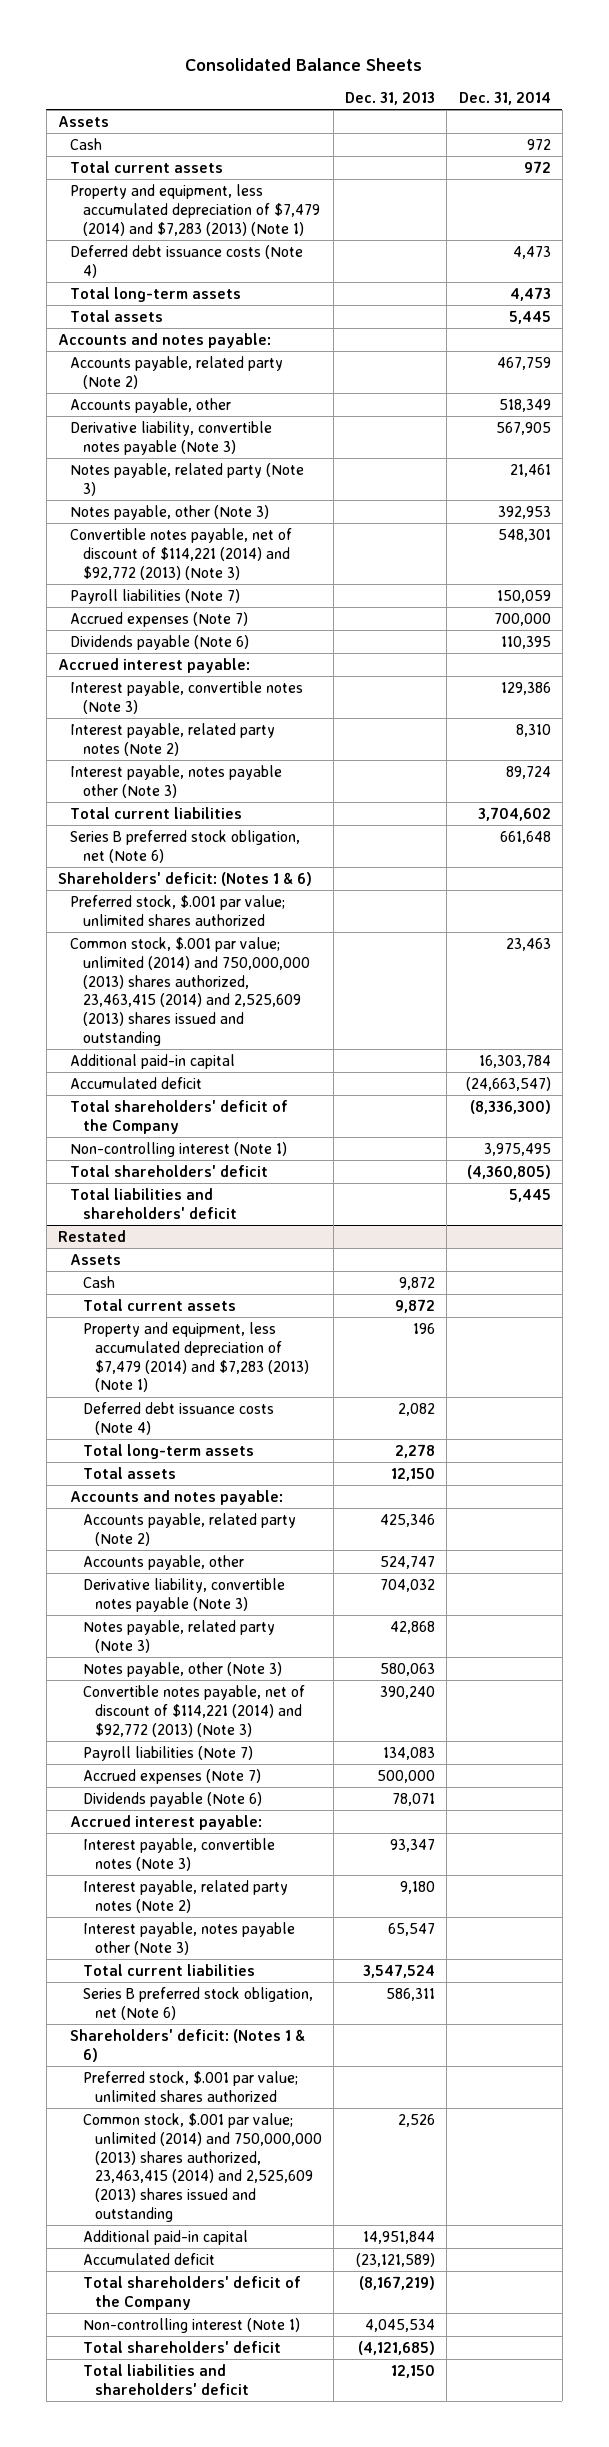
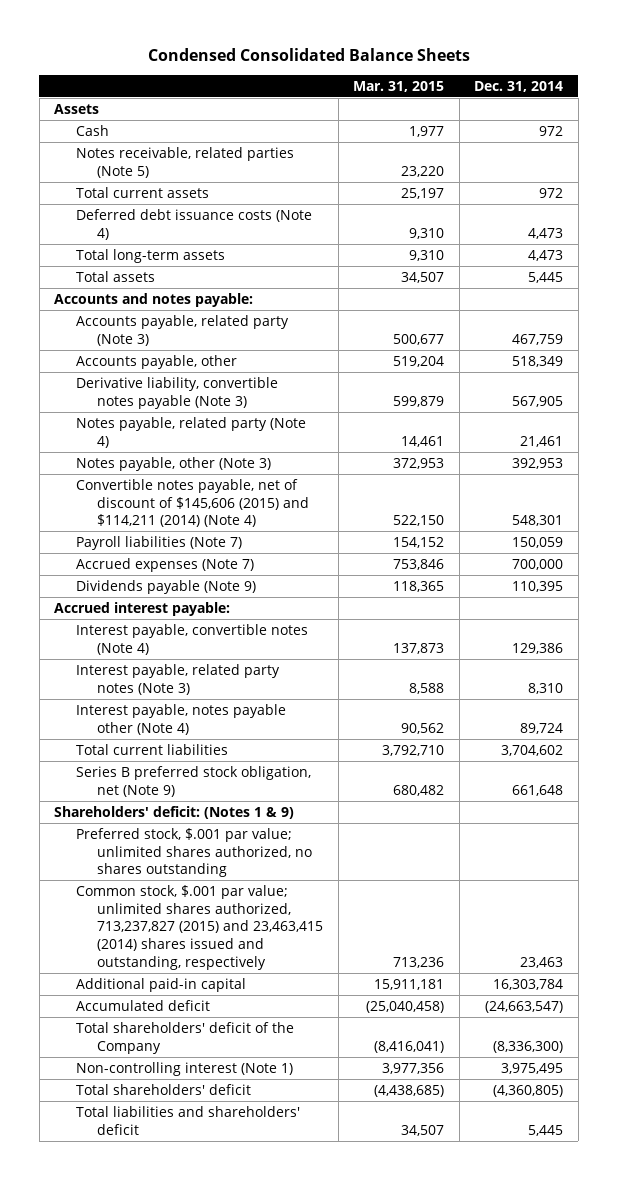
[185,57,423,71] Consolidated Balance Sheets -> [147,47,470,61] Condensed Consolidated Balance Sheets
[345,91,436,105] Dec. 31, 2013 -> none
none -> [353,80,445,92] Mar. 31, 2015
none -> [75,146,294,178] Notes receivable, related parties (Note 5)
[70,183,320,236] Property and equipment, less accumulated depreciation of $7,479 (2014) and $7,283 (2013) (Note 1) -> none
[70,355,284,389] Accounts payable, related party (Note 2) -> [75,314,289,346] Accounts payable, related party (Note 3)
[70,462,305,496] Notes payable, related party (Note 3) -> [75,416,306,448] Notes payable, related party (Note 4)
[70,527,293,580] Convertible notes payable, net of discount of $114,221 (2014) and $92,772 (2013) (Note 3) -> [75,478,310,528] Convertible notes payable, net of discount of $145,606 (2015) and $114,211 (2014) (Note 4)
[70,634,250,650] Dividends payable (Note 6) -> [75,579,256,594] Dividends payable (Note 9)
[70,680,304,714] Interest payable, convertible notes (Note 3) -> [75,623,308,655] Interest payable, convertible notes (Note 4)
[70,722,276,756] Interest payable, related party notes (Note 2) -> [75,663,280,695] Interest payable, related party notes (Note 3)
[70,764,283,798] Interest payable, notes payable other (Note 3) -> [75,703,286,735] Interest payable, notes payable other (Note 4)
[70,829,301,863] Series B preferred stock obligation, net (Note 6) -> [75,765,311,797] Series B preferred stock obligation, net (Note 9)
[58,871,313,886] Shareholders' deficit: (Notes 1 & 6) -> [54,805,295,819] Shareholders' deficit: (Notes 1 & 9)
[70,894,286,926] Preferred stock, $.001 par value; unlimited shares authorized -> [75,827,313,878] Preferred stock, $.001 par value; unlimited shares authorized, no shares outstanding
[70,936,310,1047] Common stock, $.001 par value; unlimited (2014) and 750,000,000 (2013) shares authorized, 23,463,415 (2014) and 2,525,609 (2013) shares issued and outstanding -> [75,884,324,970] Common stock, $.001 par value; unlimited shares authorized, 713,237,827 (2015) and 23,463,415 (2014) shares issued and outstanding, respectively
[58,1229,127,1242] Restated -> none
[70,1253,122,1265] Assets -> none
[82,1275,115,1288] Cash -> none
[82,1298,236,1311] Total current assets -> none
[82,1321,309,1393] Property and equipment, less accumulated depreciation of $7,479 (2014) and $7,283 (2013) (Note 1) -> none
[82,1401,274,1435] Deferred debt issuance costs (Note 4) -> none
[82,1443,254,1459] Total long-term assets -> none
[82,1466,176,1479] Total assets -> none
[70,1489,284,1505] Accounts and notes payable: -> none
[82,1512,296,1546] Accounts payable, related party (Note 2) -> none
[82,1554,244,1570] Accounts payable, other -> none
[82,1577,285,1612] Derivative liability, convertible notes payable (Note 3) -> none
[82,1619,275,1653] Notes payable, related party (Note 3) -> none
[82,1661,282,1677] Notes payable, other (Note 3) -> none
[82,1684,305,1737] Convertible notes payable, net of discount of $114,221 (2014) and $92,772 (2013) (Note 3) -> none
[82,1745,253,1761] Payroll liabilities (Note 7) -> none
[82,1768,261,1784] Accrued expenses (Note 7) -> none
[82,1791,262,1807] Dividends payable (Note 6) -> none
[70,1814,263,1830] Accrued interest payable: -> none
[82,1837,275,1871] Interest payable, convertible notes (Note 3) -> none
[82,1879,288,1913] Interest payable, related party notes (Note 2) -> none
[82,1921,295,1955] Interest payable, notes payable other (Note 3) -> none
[82,1963,255,1976] Total current liabilities -> none
[82,1986,313,2020] Series B preferred stock obligation, net (Note 6) -> none
[70,2028,306,2062] Shareholders' deficit: (Notes 1 & 6) -> none
[82,2070,298,2102] Preferred stock, $.001 par value; unlimited shares authorized -> none
[82,2112,322,2223] Common stock, $.001 par value; unlimited (2014) and 750,000,000 (2013) shares authorized, 23,463,415 (2014) and 2,525,609 (2013) shares issued and outstanding -> none
[82,2229,248,2245] Additional paid-in capital -> none
[82,2252,215,2265] Accumulated deficit -> none
[82,2275,301,2310] Total shareholders' deficit of the Company -> none
[82,2317,300,2333] Non-controlling interest (Note 1) -> none
[82,2340,281,2353] Total shareholders' deficit -> none
[82,2363,249,2395] Total liabilities and shareholders' deficit -> none

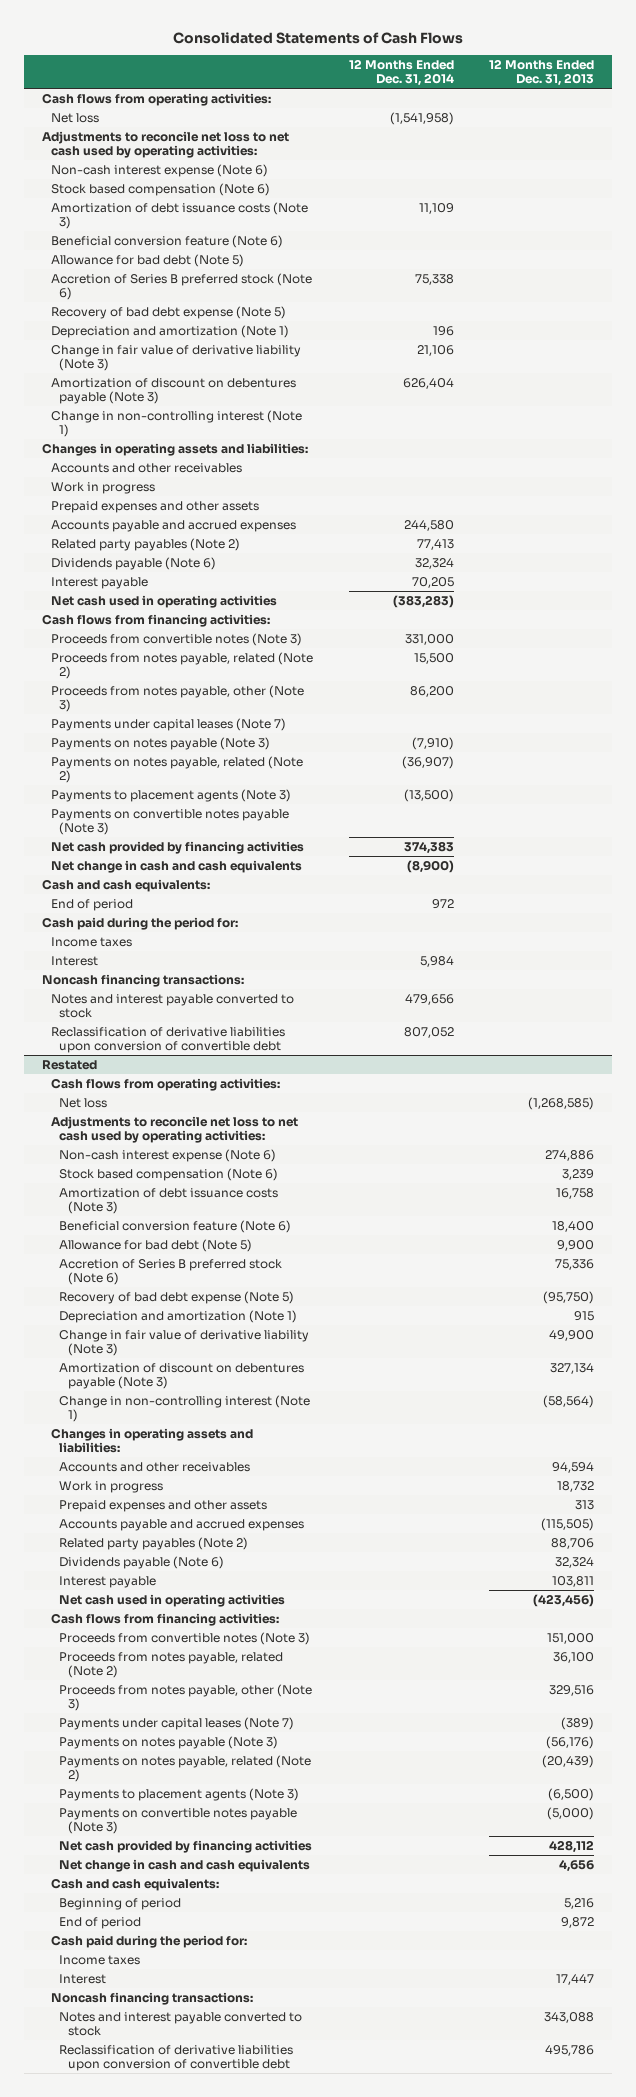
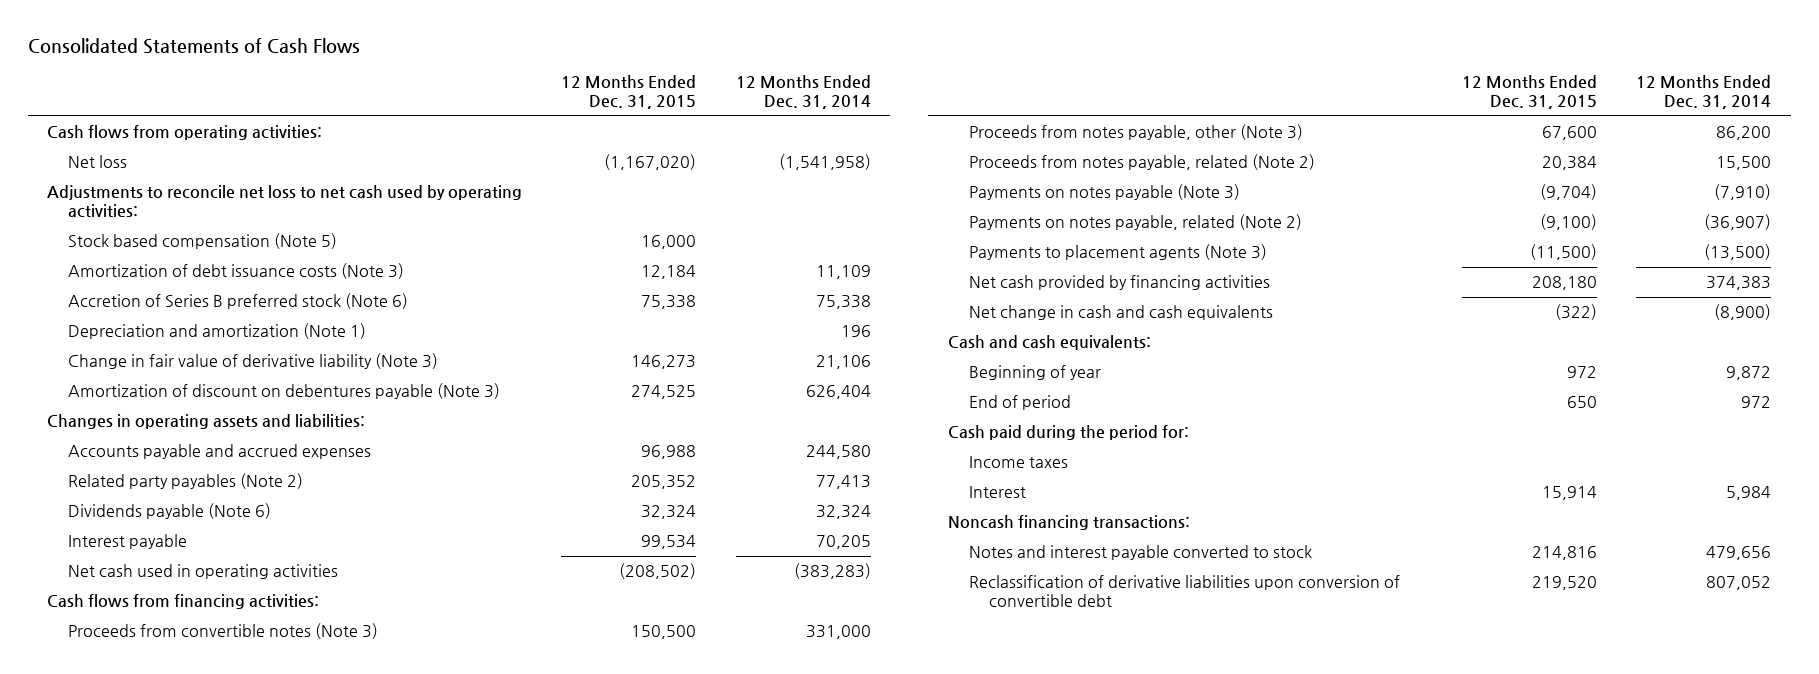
[489,58,595,87] 12 Months Ended Dec. 31, 2013 -> none
none -> [561,75,697,110] 12 Months Ended Dec. 31, 2015
[50,163,268,177] Non-cash interest expense (Note 6) -> none
[50,182,270,196] Stock based compensation (Note 6) -> [67,233,337,250] Stock based compensation (Note 5)
[50,234,283,248] Beneficial conversion feature (Note 6) -> none
[50,253,244,267] Allowance for bad debt (Note 5) -> none
[50,305,286,319] Recovery of bad debt expense (Note 5) -> none
[50,409,302,438] Change in non-controlling interest (Note 1) -> none
[50,462,242,473] Accounts and other receivables -> none
[50,481,155,494] Work in progress -> none
[50,500,259,513] Prepaid expenses and other assets -> none
[50,717,286,731] Payments under capital leases (Note 7) -> none
[50,651,313,680] Proceeds from notes payable, related (Note 2) -> [968,154,1315,171] Proceeds from notes payable, related (Note 2)
[50,808,289,836] Payments on convertible notes payable (Note 3) -> none
none -> [968,365,1101,381] Beginning of year
[42,1059,98,1070] Restated -> none
[50,1077,280,1091] Cash flows from operating activities: -> none
[59,1097,108,1108] Net loss -> none
[50,1115,298,1144] Adjustments to reconcile net loss to net cash used by operating activities: -> none
[59,1148,277,1162] Non-cash interest expense (Note 6) -> none
[59,1167,279,1181] Stock based compensation (Note 6) -> none
[59,1187,279,1215] Amortization of debt issuance costs (Note 3) -> none
[59,1219,292,1233] Beneficial conversion feature (Note 6) -> none
[59,1238,253,1252] Allowance for bad debt (Note 5) -> none
[59,1258,283,1286] Accretion of Series B preferred stock (Note 6) -> none
[59,1290,295,1304] Recovery of bad debt expense (Note 5) -> none
[59,1309,298,1323] Depreciation and amortization (Note 1) -> none
[59,1329,310,1357] Change in fair value of derivative liability (Note 3) -> none
[59,1362,305,1390] Amortization of discount on debentures payable (Note 3) -> none
[59,1394,311,1423] Change in non-controlling interest (Note 1) -> none
[50,1427,253,1454] Changes in operating assets and liabilities: -> none
[59,1461,251,1472] Accounts and other receivables -> none
[59,1480,164,1493] Work in progress -> none
[59,1499,268,1512] Prepaid expenses and other assets -> none
[59,1518,305,1531] Accounts payable and accrued expenses -> none
[59,1536,249,1550] Related party payables (Note 2) -> none
[59,1555,225,1569] Dividends payable (Note 6) -> none
[59,1575,157,1588] Interest payable -> none
[59,1593,286,1607] Net cash used in operating activities -> none
[50,1612,279,1626] Cash flows from financing activities: -> none
[59,1631,311,1645] Proceeds from convertible notes (Note 3) -> none
[59,1651,284,1679] Proceeds from notes payable, related (Note 2) -> none
[59,1683,313,1712] Proceeds from notes payable, other (Note 3) -> none
[59,1716,295,1730] Payments under capital leases (Note 7) -> none
[59,1735,279,1749] Payments on notes payable (Note 3) -> none
[59,1754,312,1783] Payments on notes payable, related (Note 2) -> none
[59,1787,300,1801] Payments to placement agents (Note 3) -> none
[59,1807,298,1835] Payments on convertible notes payable (Note 3) -> none
[59,1839,313,1853] Net cash provided by financing activities -> none
[59,1858,311,1872] Net change in cash and cash equivalents -> none
[50,1877,219,1891] Cash and cash equivalents: -> none
[59,1897,182,1910] Beginning of period -> none
[59,1916,142,1929] End of period -> none
[50,1934,247,1948] Cash paid during the period for: -> none
[59,1954,141,1965] Income taxes -> none
[59,1973,107,1984] Interest -> none
[50,1991,253,2005] Noncash financing transactions: -> none
[59,2011,303,2037] Notes and interest payable converted to stock -> none
[59,2044,294,2072] Reclassification of derivative liabilities upon conversion of convertible debt -> none

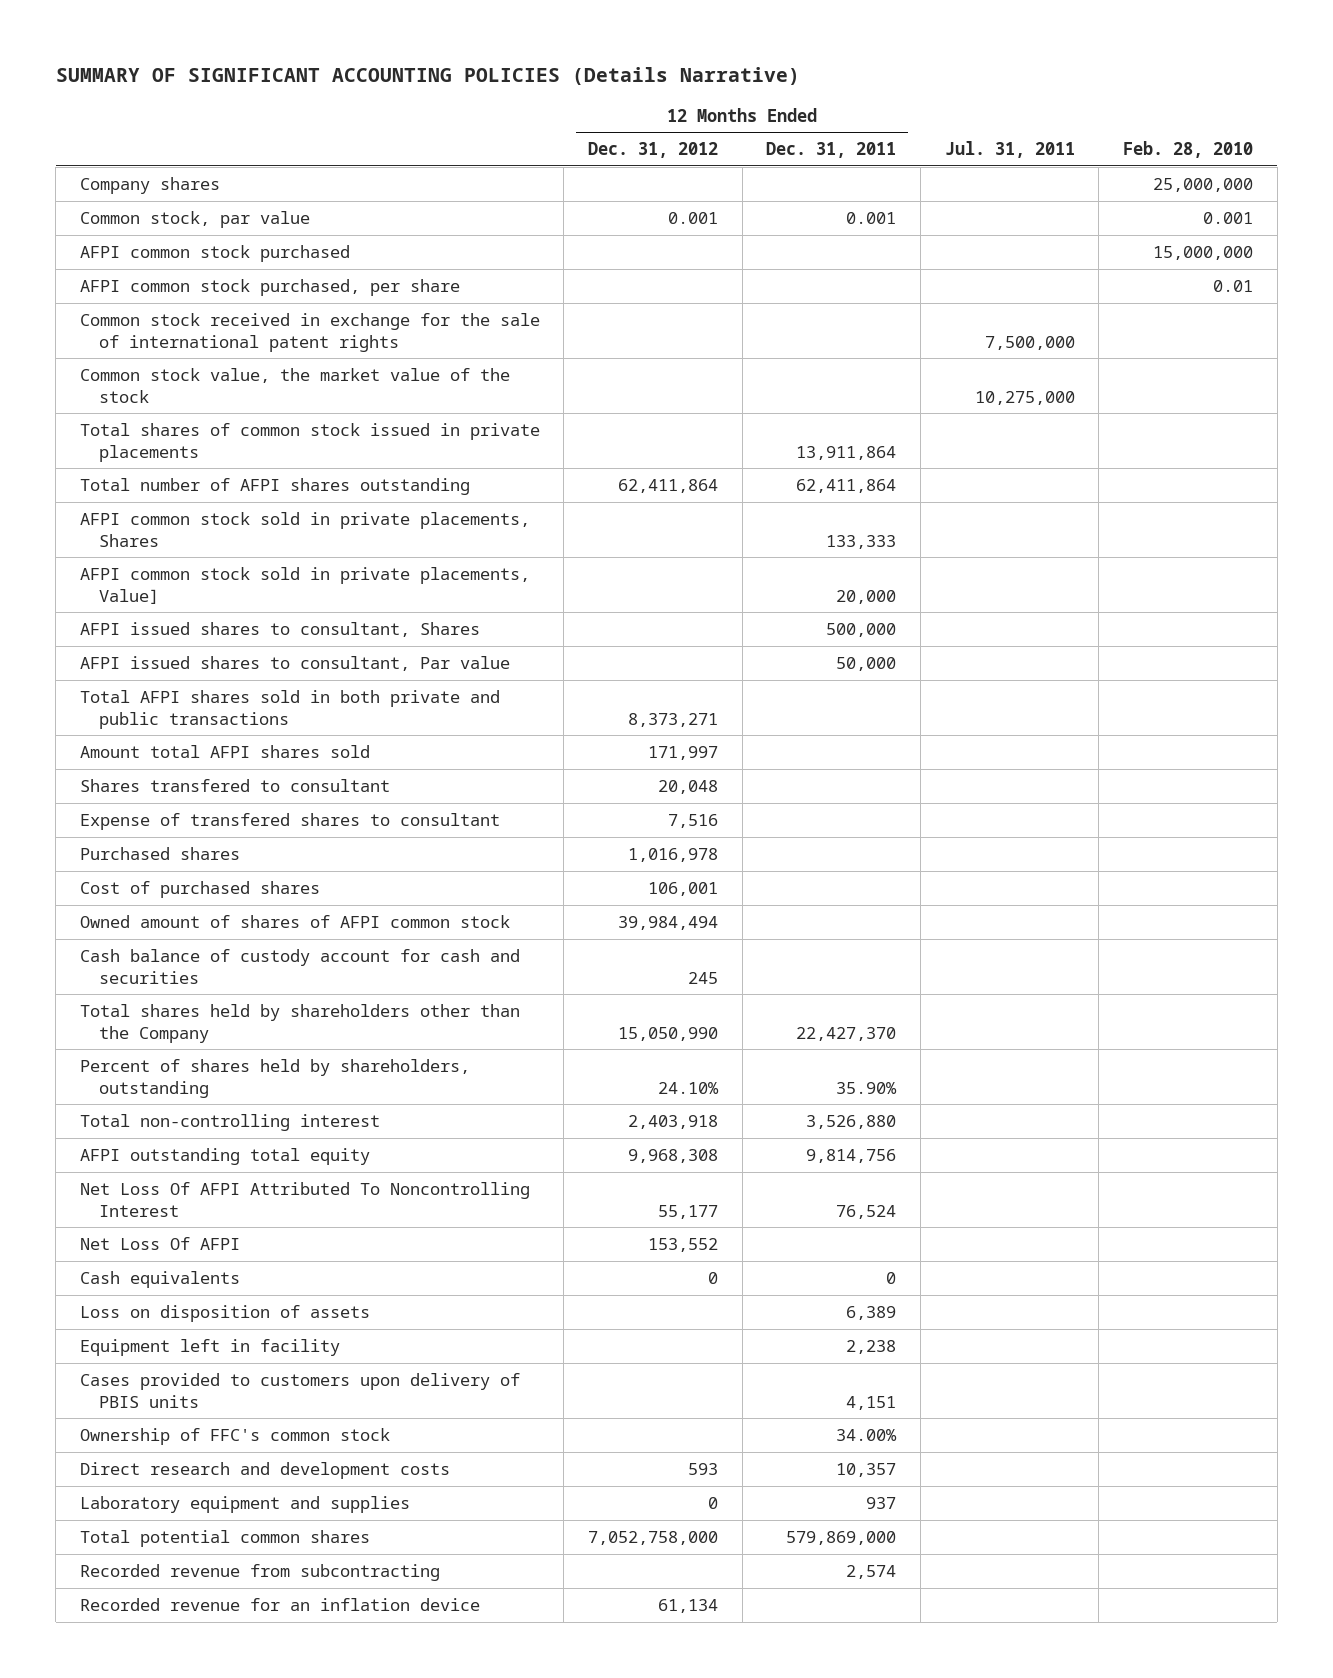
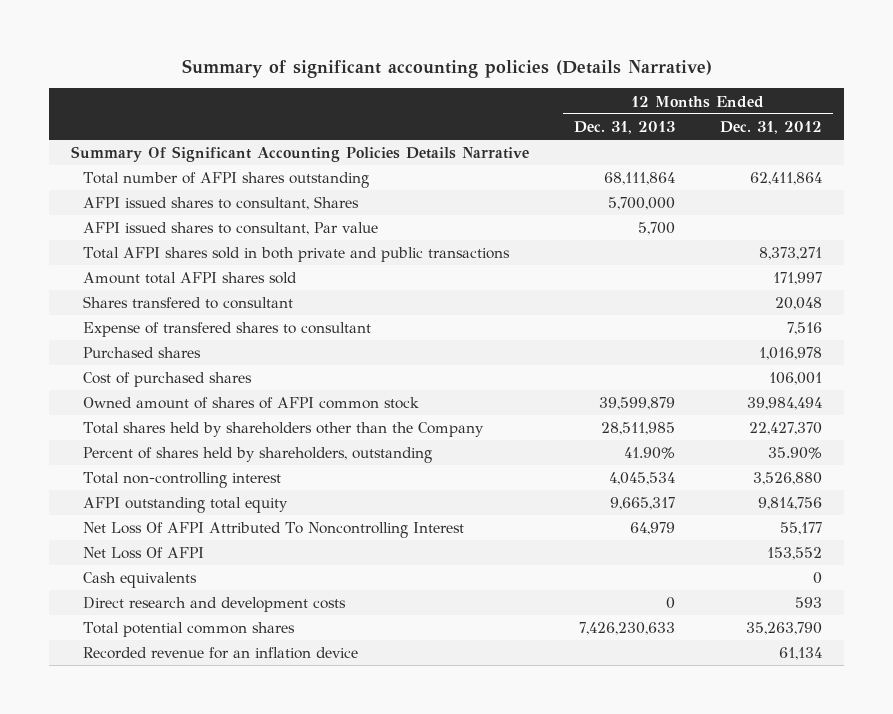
[55,66,800,85] SUMMARY OF SIGNIFICANT ACCOUNTING POLICIES (Details Narrative) -> [181,58,712,78] Summary of significant accounting policies (Details Narrative)
[766,142,897,159] Dec. 31, 2011 -> none
[944,141,1075,159] Jul. 31, 2011 -> none
[1122,141,1253,159] Feb. 28, 2010 -> none
none -> [574,120,676,134] Dec. 31, 2013
[79,176,220,194] Company shares -> none
[79,210,310,228] Common stock, par value -> none
[79,244,350,262] AFPI common stock purchased -> none
[79,278,460,296] AFPI common stock purchased, per share -> none
[79,312,540,352] Common stock received in exchange for the sale of international patent rights -> none
[79,367,510,403] Common stock value, the market value of the stock -> none
[79,422,540,462] Total shares of common stock issued in private placements -> none
none -> [71,146,530,163] Summary Of Significant Accounting Policies Details Narrative
[79,511,530,547] AFPI common stock sold in private placements, Shares -> none
[79,566,530,604] AFPI common stock sold in private placements, Value] -> none
[79,948,520,984] Cash balance of custody account for cash and securities -> none
[618,1026,719,1041] 15,050,990 -> [748,422,822,436] 22,427,370
[658,1081,720,1094] 24.10% -> [767,447,822,460] 35.90%
[628,1114,719,1129] 2,403,918 -> [752,472,822,486] 3,526,880
[628,1148,719,1163] 9,968,308 -> [757,497,822,511] 9,814,756
[79,1304,370,1322] Loss on disposition of assets -> none
[79,1338,340,1356] Equipment left in facility -> none
[79,1372,520,1408] Cases provided to customers upon delivery of PBIS units -> none
[79,1427,390,1445] Ownership of FFC's common stock -> none
[79,1495,410,1513] Laboratory equipment and supplies -> none
[79,1563,440,1581] Recorded revenue from subcontracting -> none
[588,1530,719,1545] 7,052,758,000 -> [745,622,822,636] 35,263,790

